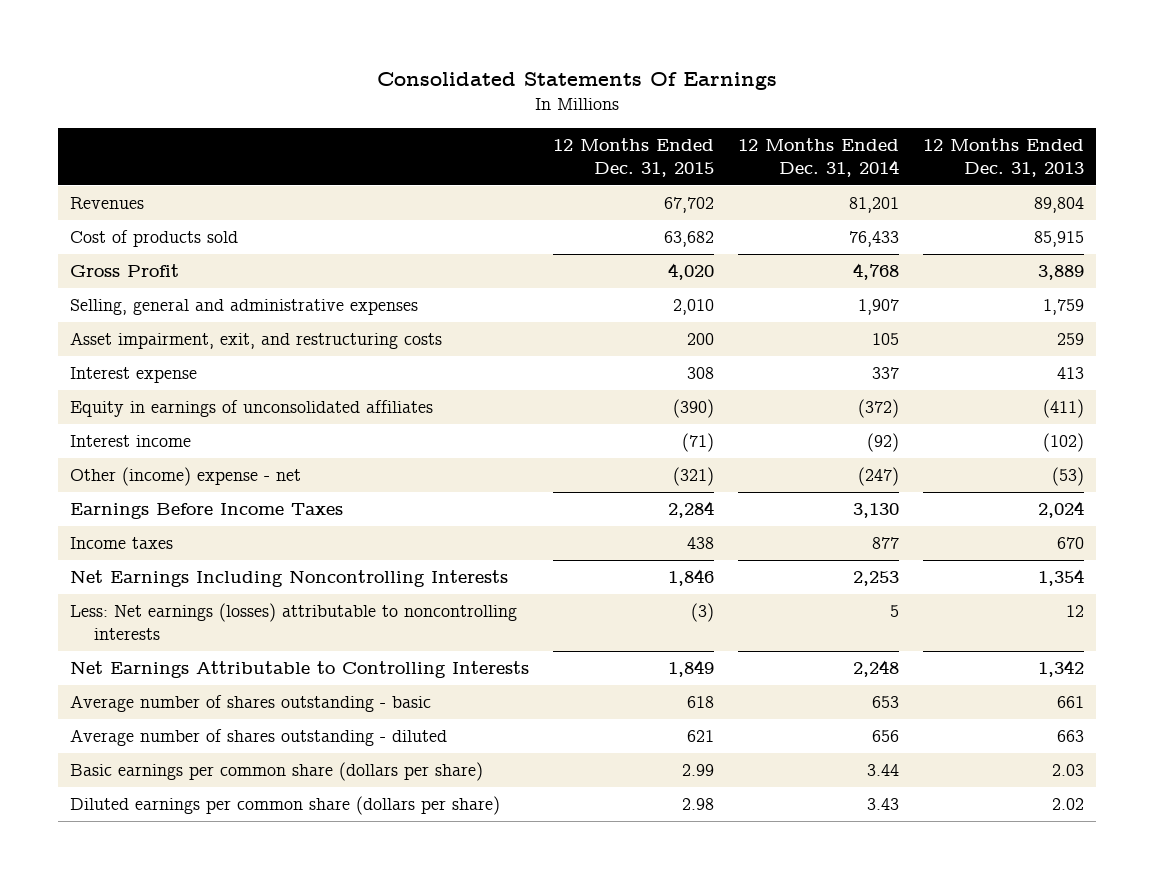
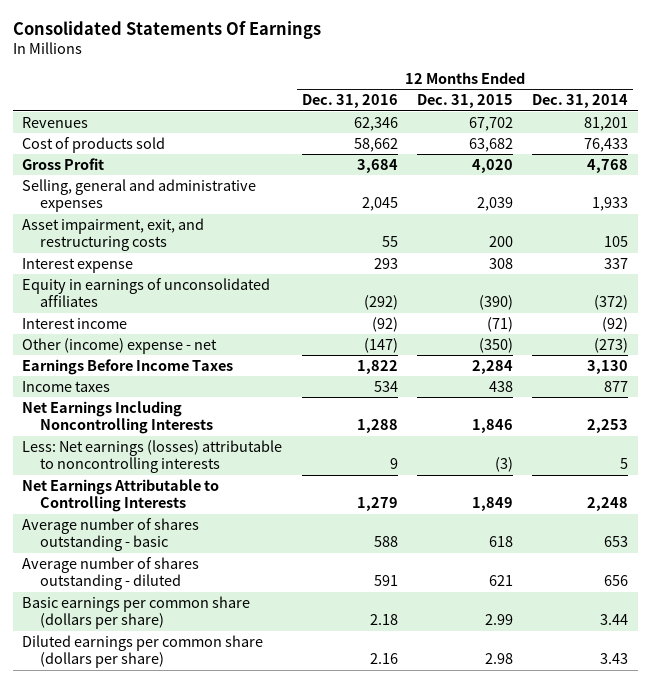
[923,138,1085,177] 12 Months Ended Dec. 31, 2013 -> none
none -> [301,94,398,109] Dec. 31, 2016
[673,298,715,315] 2,010 -> [477,197,514,212] 2,039
[858,298,900,315] 1,907 -> [592,197,629,212] 1,933
[673,466,715,486] (321) -> [479,337,514,353] (350)
[858,466,900,486] (247) -> [594,337,629,353] (273)

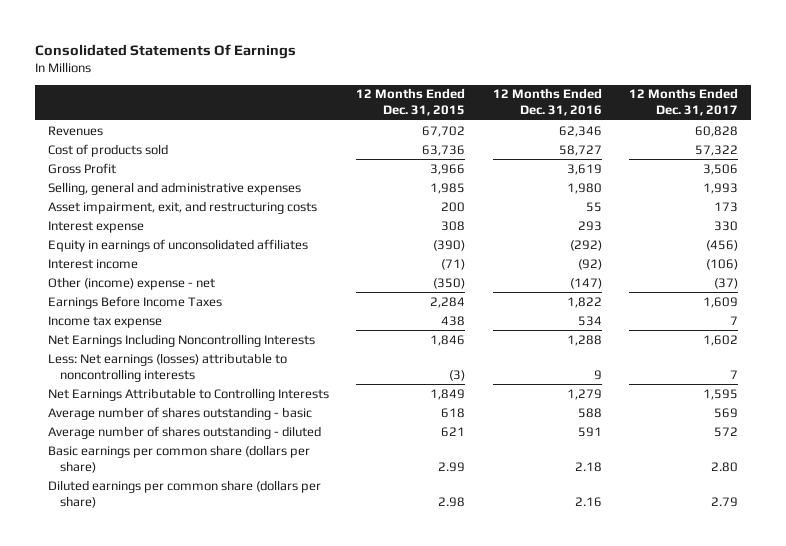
[532,94,629,109] Dec. 31, 2014 -> none
none -> [628,88,738,117] 12 Months Ended Dec. 31, 2017
[353,137,398,152] 58,662 -> [558,144,602,156] 58,727
[469,137,514,152] 63,682 -> [422,144,466,156] 63,736
[356,158,398,173] 3,684 -> [566,163,602,175] 3,619
[472,158,514,173] 4,020 -> [430,163,466,175] 3,966
[361,197,398,212] 2,045 -> [566,182,602,194] 1,980
[477,197,514,212] 2,039 -> [430,182,466,194] 1,985
[22,380,111,392] Income taxes -> [48,315,163,328] Income tax expense

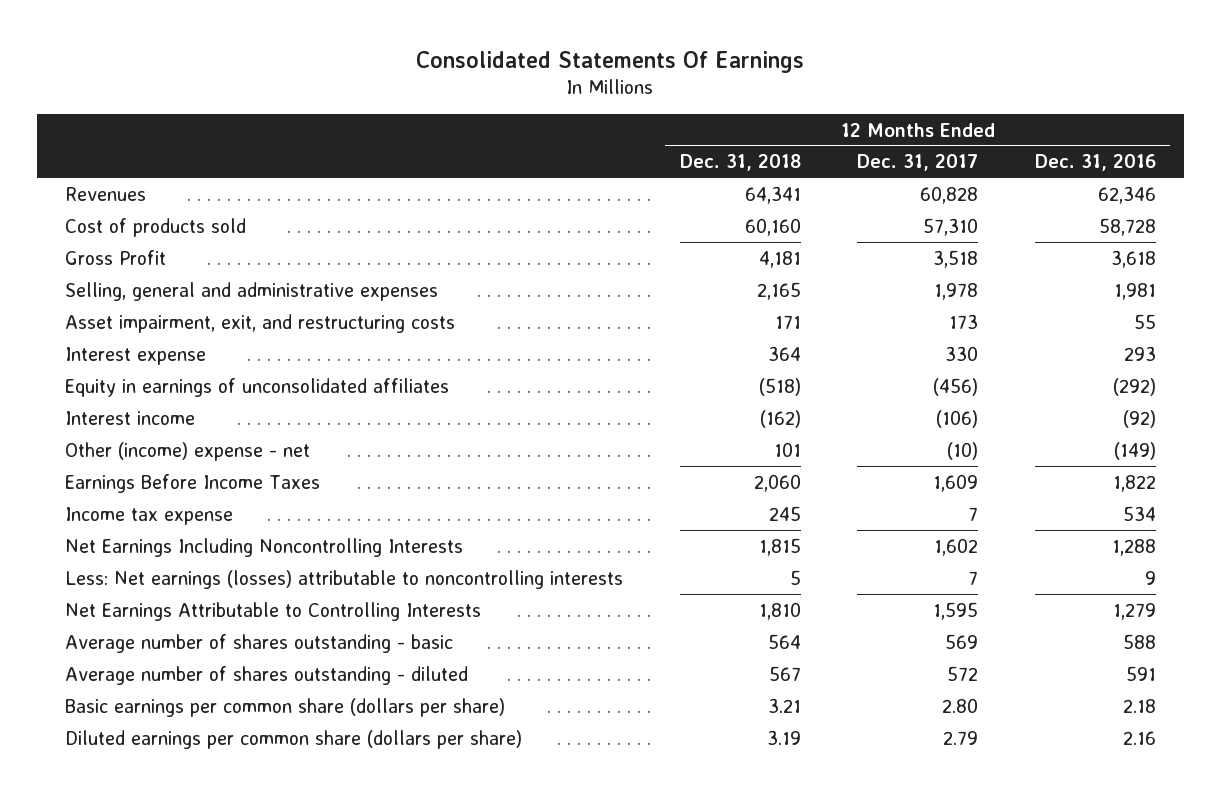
[356,88,466,117] 12 Months Ended Dec. 31, 2015 -> none
none -> [679,154,801,172] Dec. 31, 2018
[558,144,602,156] 58,727 -> [1098,217,1156,236] 58,728
[694,144,738,156] 57,322 -> [923,217,979,236] 57,310
[566,163,602,175] 3,619 -> [1110,249,1156,268] 3,618
[702,163,738,175] 3,506 -> [933,249,979,268] 3,518
[566,182,602,194] 1,980 -> [1113,282,1156,300] 1,981
[702,182,738,194] 1,993 -> [934,282,979,300] 1,978
[569,277,602,289] (147) -> [1113,441,1156,460] (149)
[713,277,738,289] (37) -> [947,441,979,460] (10)

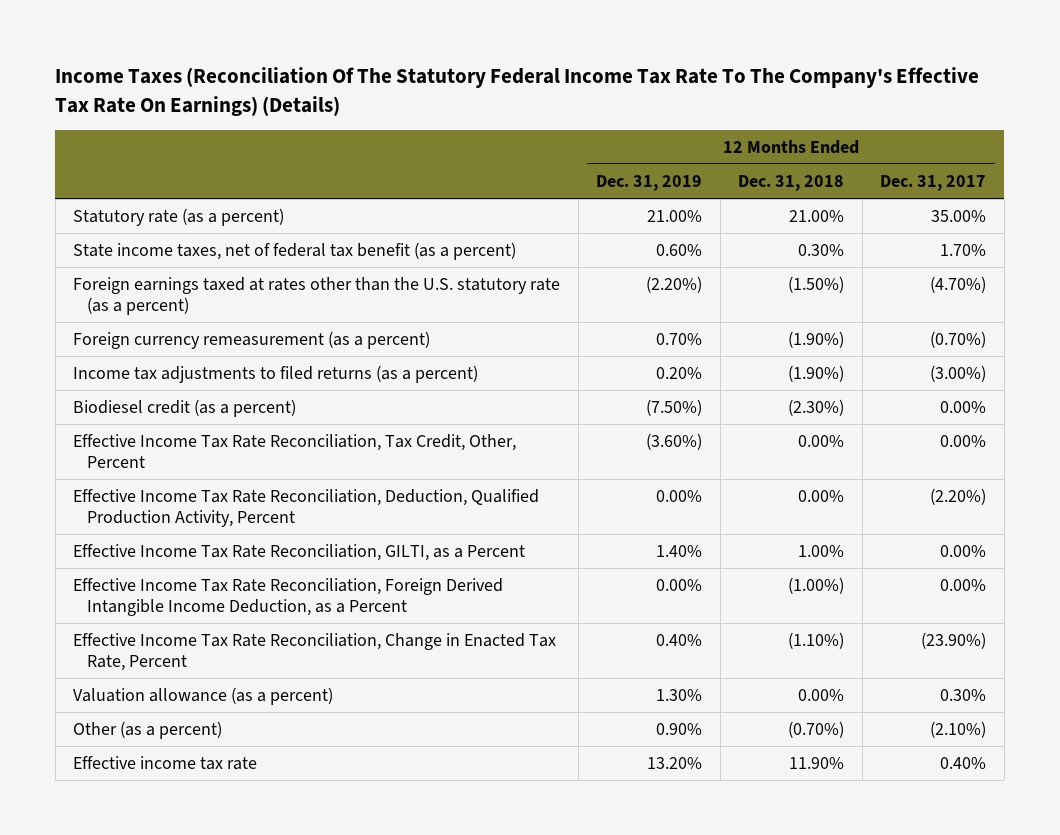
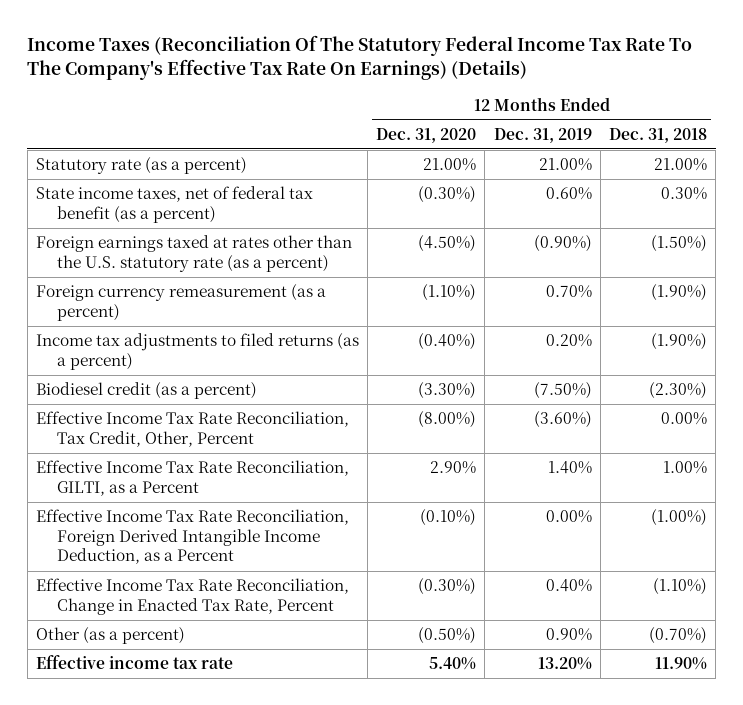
[880,175,987,192] Dec. 31, 2017 -> none
none -> [376,127,477,143] Dec. 31, 2020
[646,276,703,294] (2.20%) -> [533,235,592,253] (0.90%)
[73,489,540,528] Effective Income Tax Rate Reconciliation, Deduction, Qualified Production Activity, Percent -> none
[73,687,334,706] Valuation allowance (as a percent) -> none

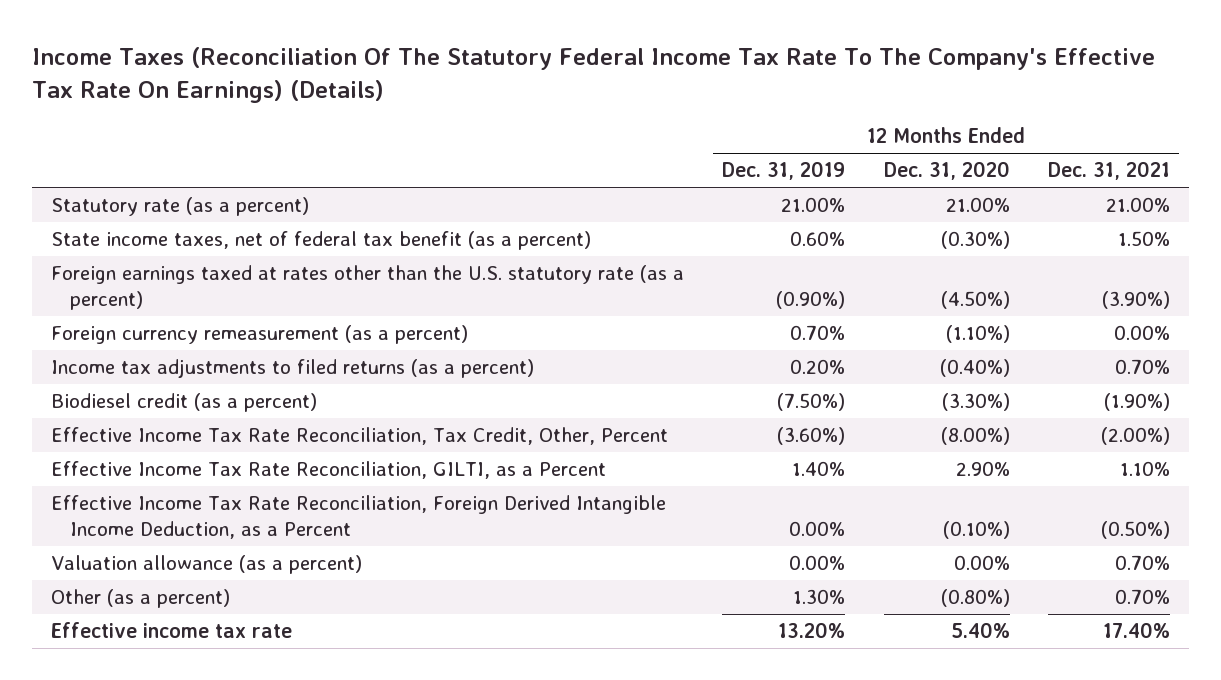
[608,127,707,143] Dec. 31, 2018 -> none
none -> [1047,161,1170,181] Dec. 31, 2021
[35,578,349,615] Effective Income Tax Rate Reconciliation, Change in Enacted Tax Rate, Percent -> none
none -> [51,555,363,575] Valuation allowance (as a percent)
[418,627,477,645] (0.50%) -> [940,589,1010,608] (0.80%)
[545,628,592,642] 0.90% -> [793,589,846,605] 1.30%

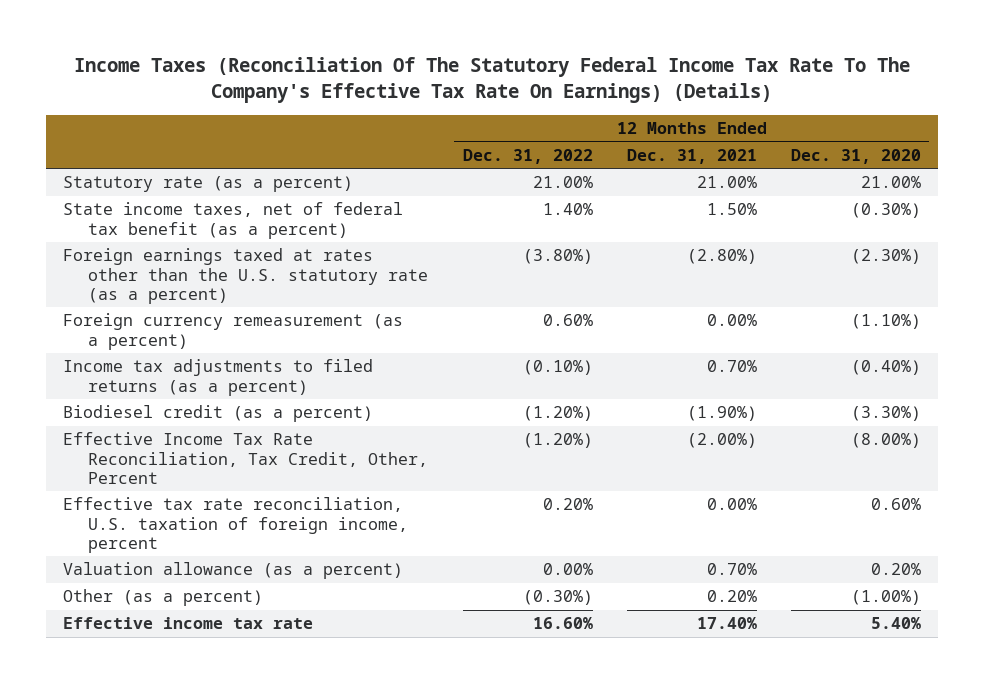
[722,161,846,181] Dec. 31, 2019 -> none
none -> [462,148,593,164] Dec. 31, 2022
[940,291,1010,310] (4.50%) -> [850,249,921,265] (2.30%)
[1101,291,1170,310] (3.90%) -> [686,249,757,265] (2.80%)
[51,461,607,480] Effective Income Tax Rate Reconciliation, GILTI, as a Percent -> none
[51,495,667,540] Effective Income Tax Rate Reconciliation, Foreign Derived Intangible Income Deduction, as a Percent -> none
none -> [63,497,409,554] Effective tax rate reconciliation, U.S. taxation of foreign income, percent
[953,555,1010,571] 0.00% -> [870,563,921,576] 0.20%
[940,589,1010,608] (0.80%) -> [850,590,921,606] (1.00%)
[1114,589,1170,605] 0.70% -> [706,590,757,603] 0.20%

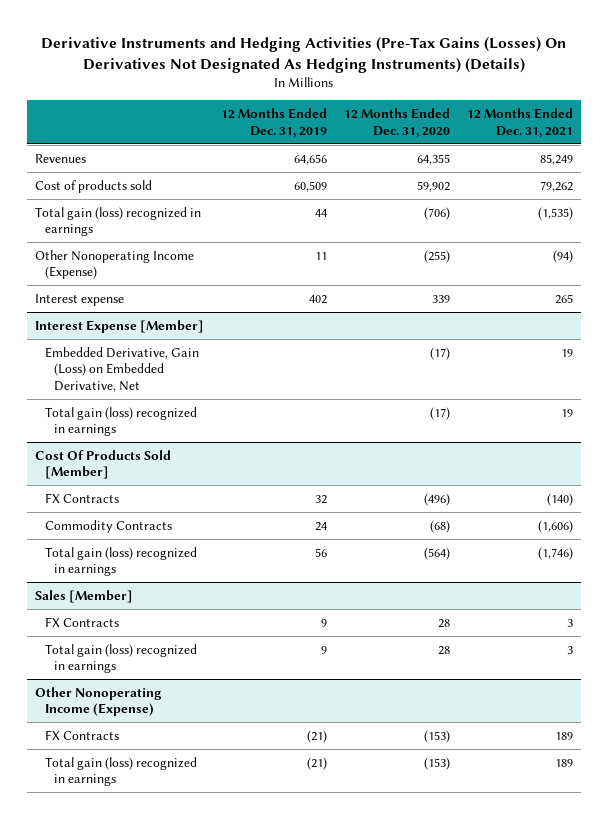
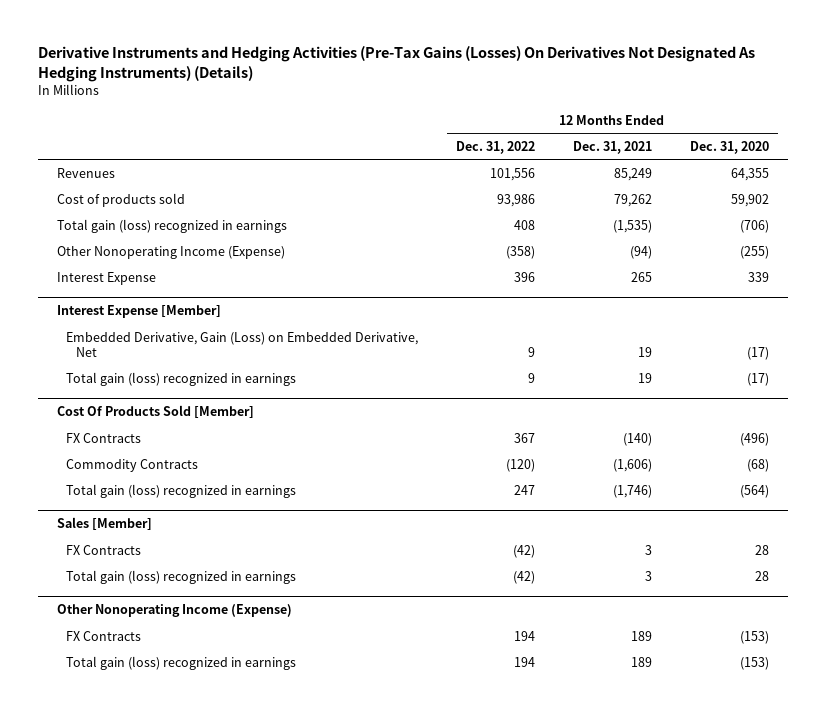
[221,108,328,138] 12 Months Ended Dec. 31, 2019 -> none
none -> [456,140,536,154] Dec. 31, 2022
[35,293,125,306] Interest expense -> [57,271,157,285] Interest Expense

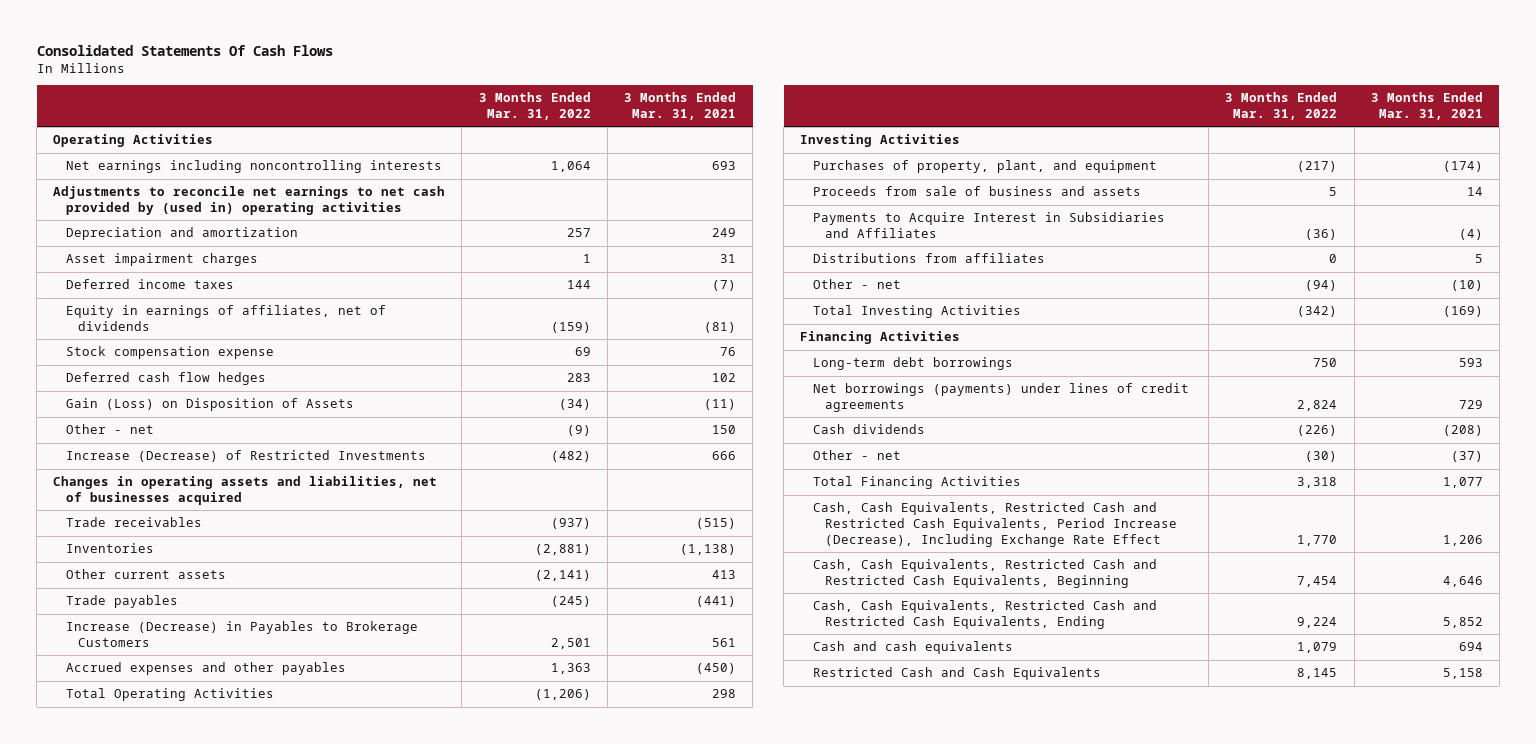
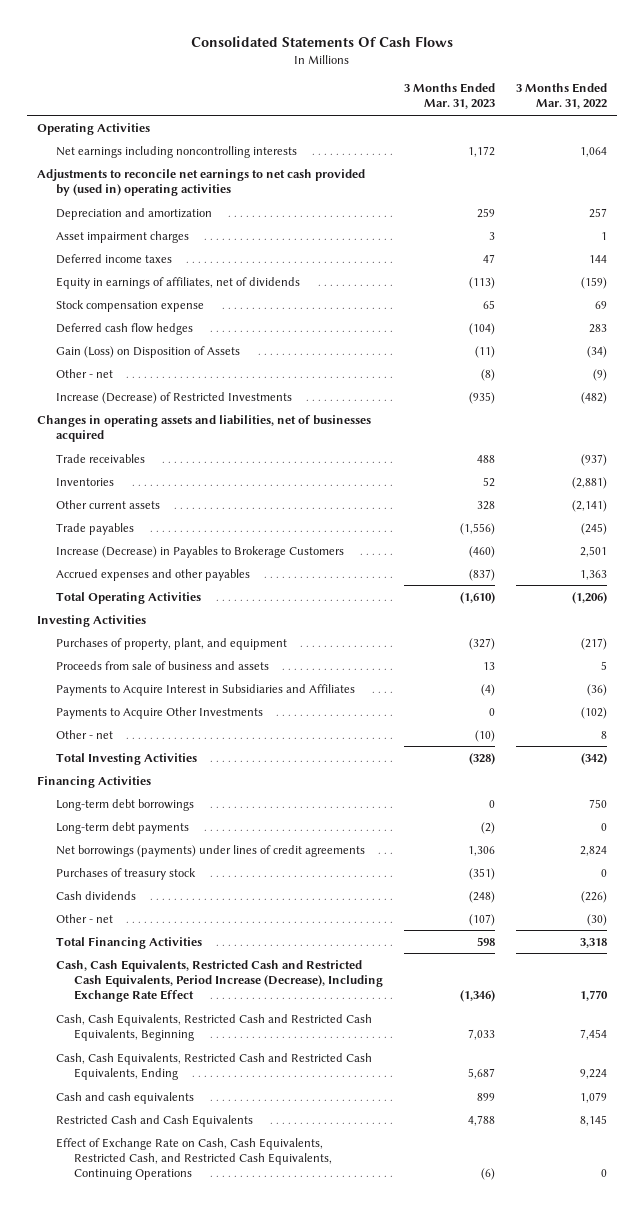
[623,92,736,120] 3 Months Ended Mar. 31, 2021 -> none
none -> [403,83,495,110] 3 Months Ended Mar. 31, 2023
[812,253,1045,264] Distributions from affiliates -> none
none -> [55,706,263,719] Payments to Acquire Other Investments
[1305,280,1338,292] (94) -> [600,730,607,739] 8
none -> [55,821,189,834] Long-term debt payments
none -> [55,867,196,880] Purchases of treasury stock
none -> [55,1137,333,1181] Effect of Exchange Rate on Cash, Cash Equivalents, Restricted Cash, and Restricted Cash Equivalents, Continuing Operations

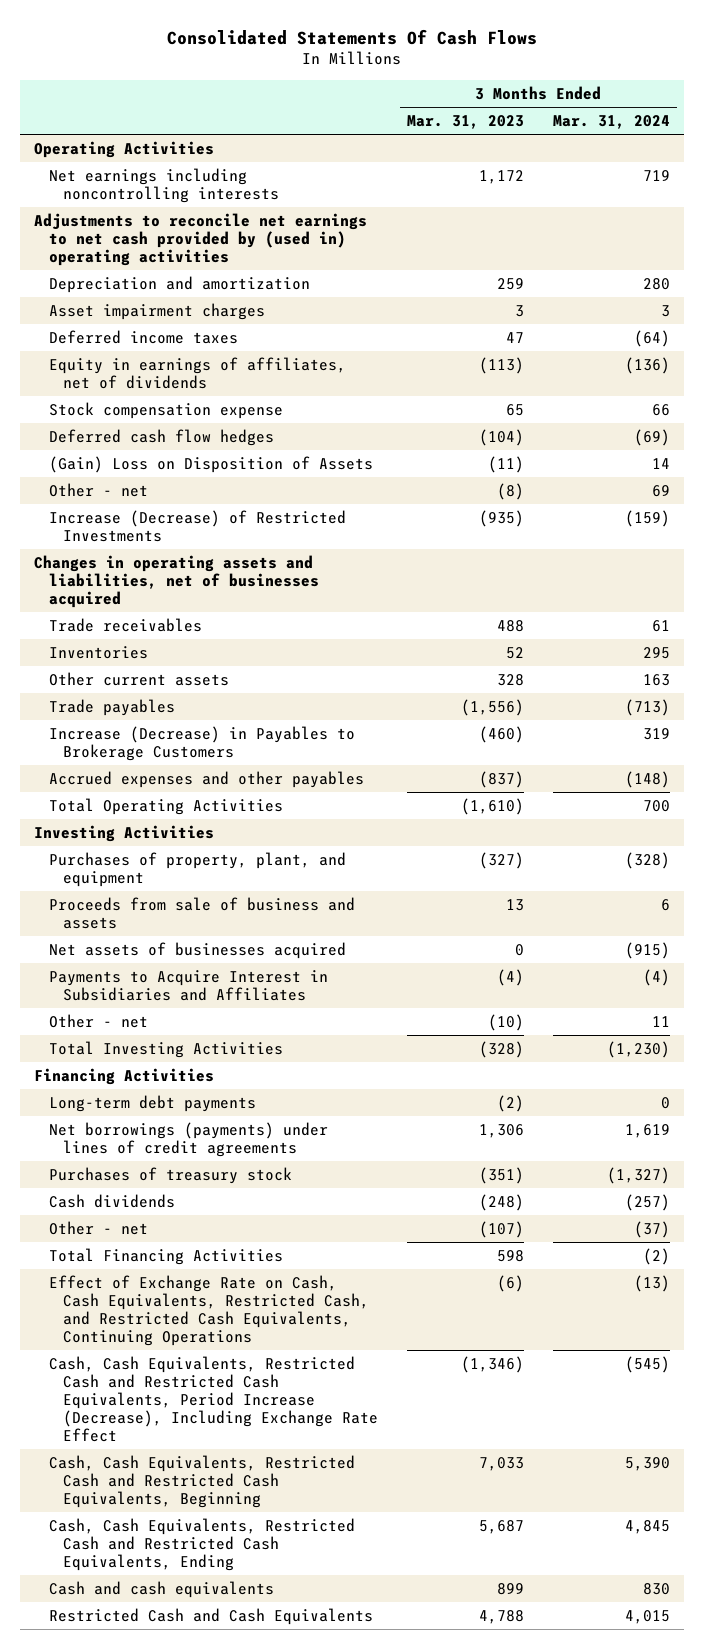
[515,83,607,110] 3 Months Ended Mar. 31, 2022 -> none
none -> [552,115,670,130] Mar. 31, 2024
[55,345,240,358] Gain (Loss) on Disposition of Assets -> [48,455,373,473] (Gain) Loss on Disposition of Assets
none -> [48,941,346,959] Net assets of businesses acquired
[55,706,263,719] Payments to Acquire Other Investments -> none
[55,798,194,811] Long-term debt borrowings -> none
[55,1137,333,1181] Effect of Exchange Rate on Cash, Cash Equivalents, Restricted Cash, and Restricted Cash Equivalents, Continuing Operations -> [48,1274,370,1347] Effect of Exchange Rate on Cash, Cash Equivalents, Restricted Cash, and Restricted Cash Equivalents, Continuing Operations

